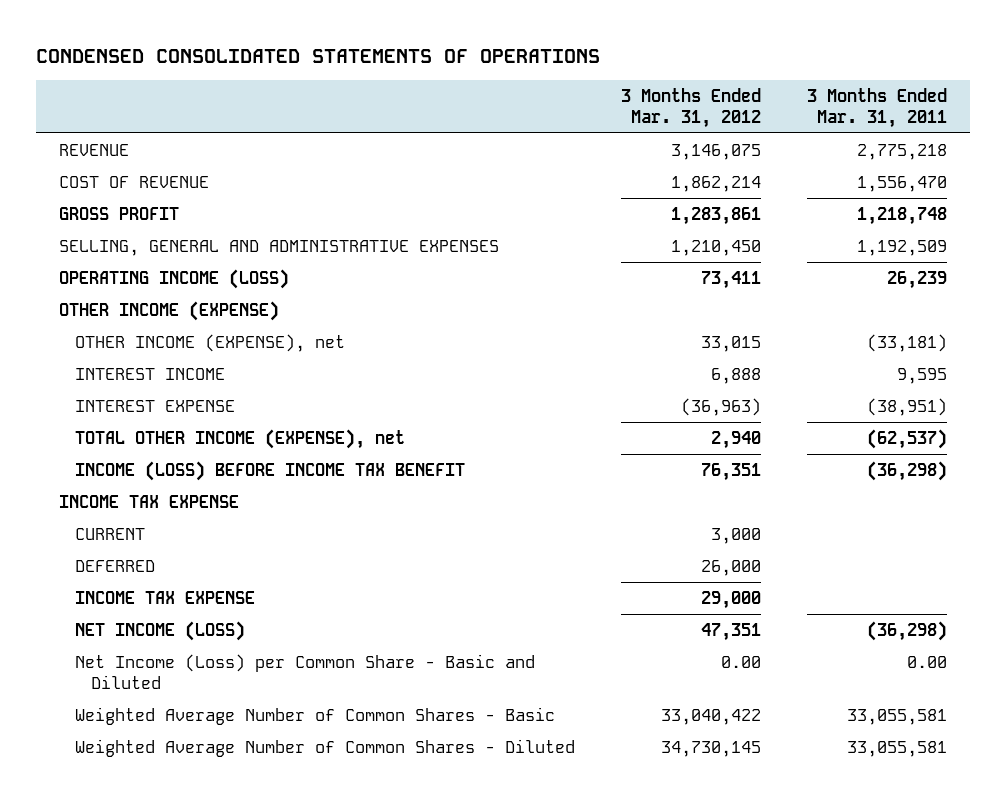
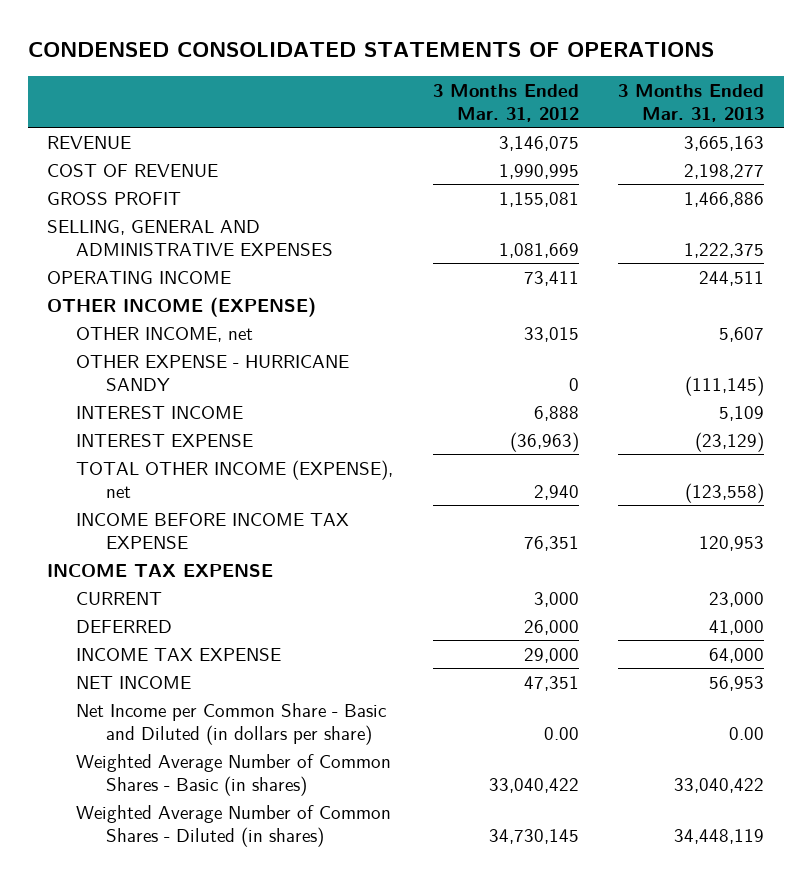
[807,88,948,128] 3 Months Ended Mar. 31, 2011 -> none
none -> [618,84,765,122] 3 Months Ended Mar. 31, 2013
[671,176,762,193] 1,862,214 -> [498,163,579,179] 1,990,995
[671,207,762,226] 1,283,861 -> [498,191,579,207] 1,155,081
[671,240,762,257] 1,210,450 -> [498,242,579,258] 1,081,669
[59,269,290,290] OPERATING INCOME (LOSS) -> [47,270,232,284] OPERATING INCOME
[75,334,346,353] OTHER INCOME (EXPENSE), net -> [76,326,254,342] OTHER INCOME, net
none -> [76,354,350,391] OTHER EXPENSE - HURRICANE SANDY
[75,461,466,482] INCOME (LOSS) BEFORE INCOME TAX BENEFIT -> [76,512,350,549] INCOME BEFORE INCOME TAX EXPENSE
[75,621,246,642] NET INCOME (LOSS) -> [76,675,192,689] NET INCOME
[75,654,536,689] Net Income (Loss) per Common Share - Basic and Diluted -> [76,702,387,745] Net Income per Common Share - Basic and Diluted (in dollars per share)
[75,707,556,726] Weighted Average Number of Common Shares - Basic -> [76,753,392,796] Weighted Average Number of Common Shares - Basic (in shares)
[75,739,576,758] Weighted Average Number of Common Shares - Diluted -> [76,804,392,847] Weighted Average Number of Common Shares - Diluted (in shares)

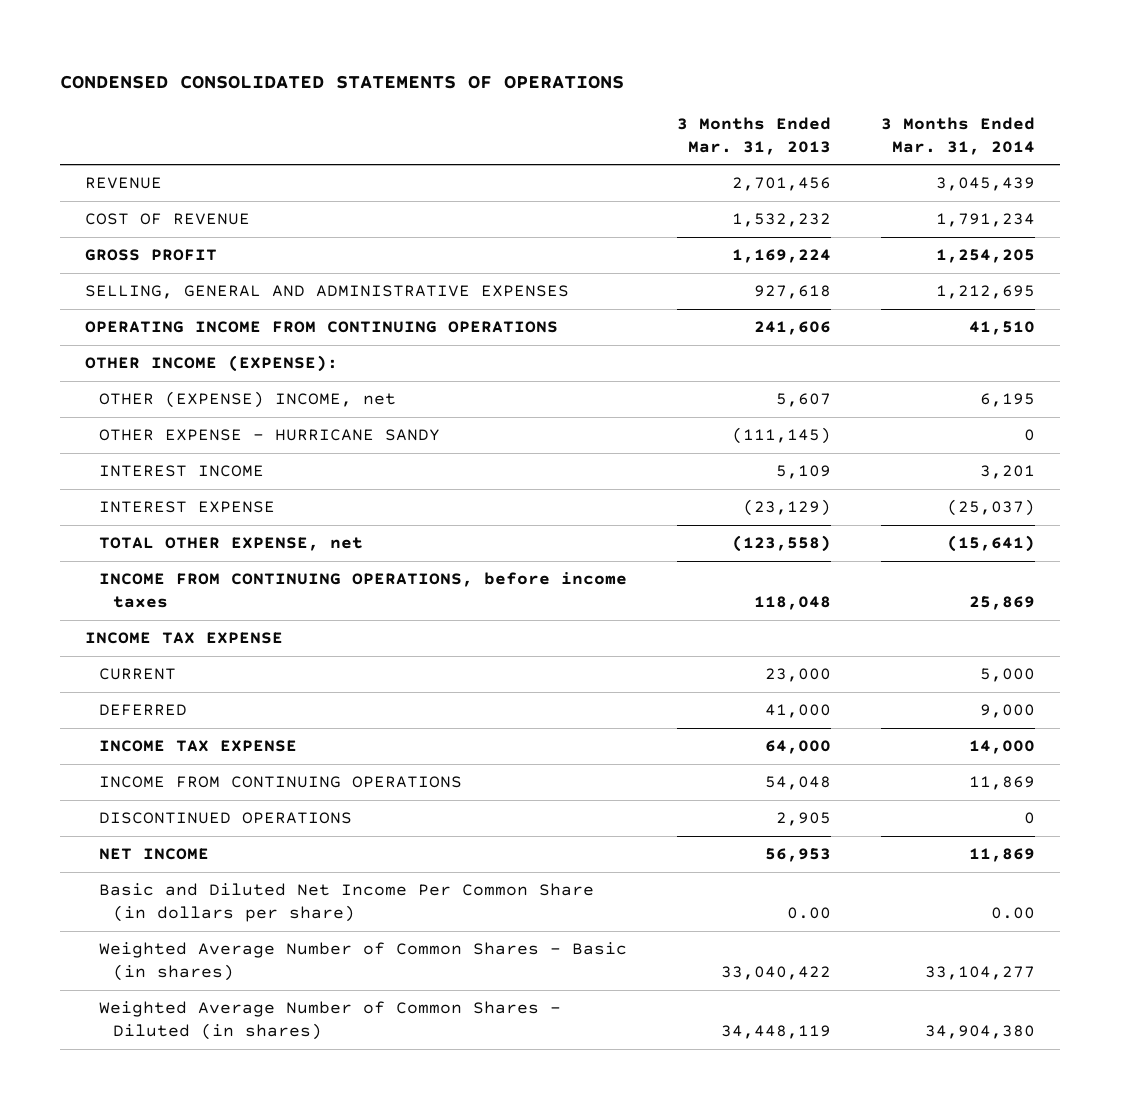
[432,84,579,122] 3 Months Ended Mar. 31, 2012 -> none
none -> [881,116,1036,155] 3 Months Ended Mar. 31, 2014
[684,135,765,151] 3,665,163 -> [732,177,832,192] 2,701,456
[684,163,765,179] 2,198,277 -> [732,213,832,228] 1,532,232
[684,191,765,207] 1,466,886 -> [732,249,832,264] 1,169,224
[684,242,765,258] 1,222,375 -> [754,285,832,300] 927,618
[47,270,232,284] OPERATING INCOME -> [85,321,559,334] OPERATING INCOME FROM CONTINUING OPERATIONS
[699,270,765,286] 244,511 -> [754,321,832,336] 241,606
[47,296,317,317] OTHER INCOME (EXPENSE) -> [85,355,339,373] OTHER INCOME (EXPENSE):
[76,326,254,342] OTHER INCOME, net -> [99,391,397,409] OTHER (EXPENSE) INCOME, net
[76,512,350,549] INCOME BEFORE INCOME TAX EXPENSE -> none
[76,459,394,498] TOTAL OTHER INCOME (EXPENSE), net -> [99,537,364,552] TOTAL OTHER EXPENSE, net
none -> [99,572,628,609] INCOME FROM CONTINUING OPERATIONS, before income taxes
none -> [99,776,463,789] INCOME FROM CONTINUING OPERATIONS
none -> [99,812,353,825] DISCONTINUED OPERATIONS
[76,702,387,745] Net Income per Common Share - Basic and Diluted (in dollars per share) -> [99,883,595,923] Basic and Diluted Net Income Per Common Share (in dollars per share)

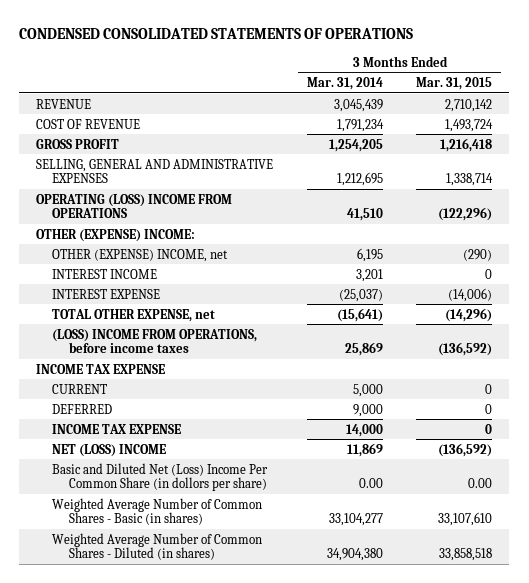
[677,116,832,155] 3 Months Ended Mar. 31, 2013 -> none
none -> [416,77,493,91] Mar. 31, 2015
[85,321,559,334] OPERATING INCOME FROM CONTINUING OPERATIONS -> [36,193,233,219] OPERATING (LOSS) INCOME FROM OPERATIONS
[85,355,339,373] OTHER INCOME (EXPENSE): -> [36,228,196,242] OTHER (EXPENSE) INCOME:
[99,429,441,442] OTHER EXPENSE - HURRICANE SANDY -> none
[99,572,628,609] INCOME FROM CONTINUING OPERATIONS, before income taxes -> [52,328,258,354] (LOSS) INCOME FROM OPERATIONS, before income taxes
[99,776,463,789] INCOME FROM CONTINUING OPERATIONS -> none
[99,812,353,825] DISCONTINUED OPERATIONS -> none
[99,848,210,861] NET INCOME -> [52,443,167,457] NET (LOSS) INCOME
[99,883,595,923] Basic and Diluted Net Income Per Common Share (in dollars per share) -> [52,462,269,492] Basic and Diluted Net (Loss) Income Per Common Share (in dollors per share)

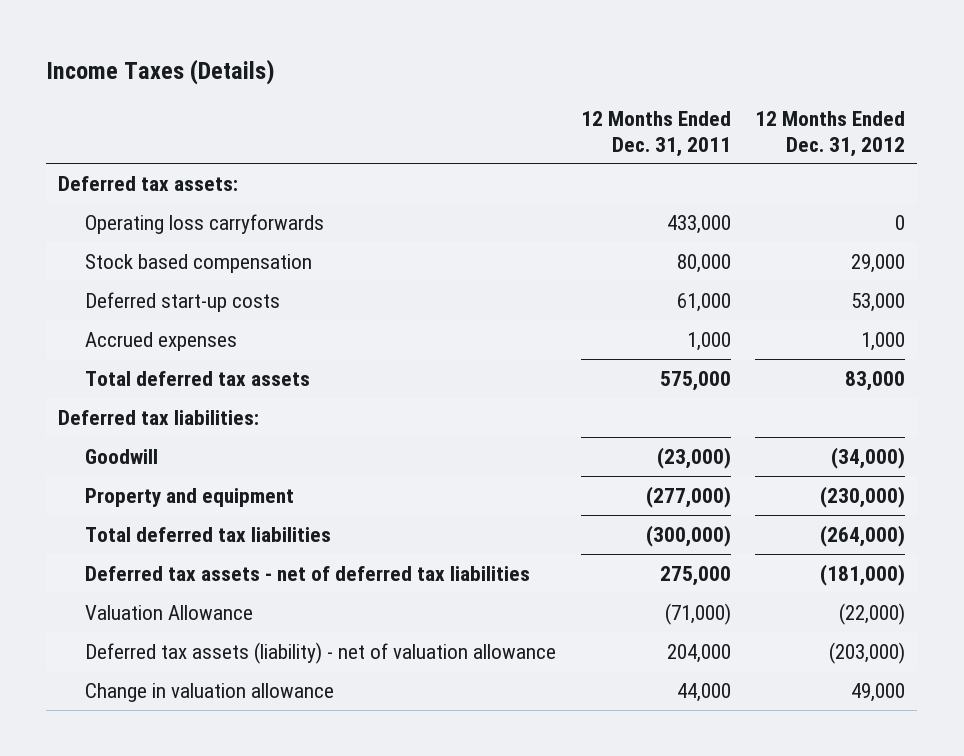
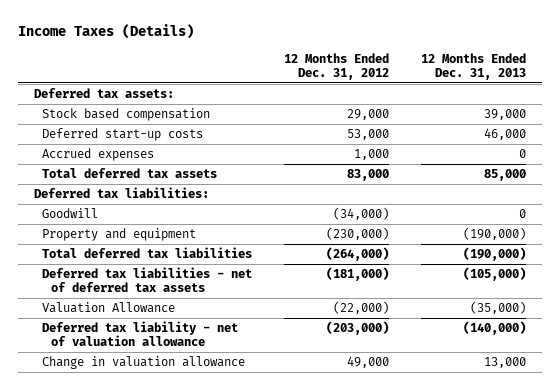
[580,111,731,157] 12 Months Ended Dec. 31, 2011 -> none
none -> [420,52,526,80] 12 Months Ended Dec. 31, 2013
[85,213,325,234] Operating loss carryforwards -> none
[85,565,531,581] Deferred tax assets - net of deferred tax liabilities -> [42,267,253,293] Deferred tax liabilities - net of deferred tax assets
[85,641,557,664] Deferred tax assets (liability) - net of valuation allowance -> [42,321,239,347] Deferred tax liability - net of valuation allowance

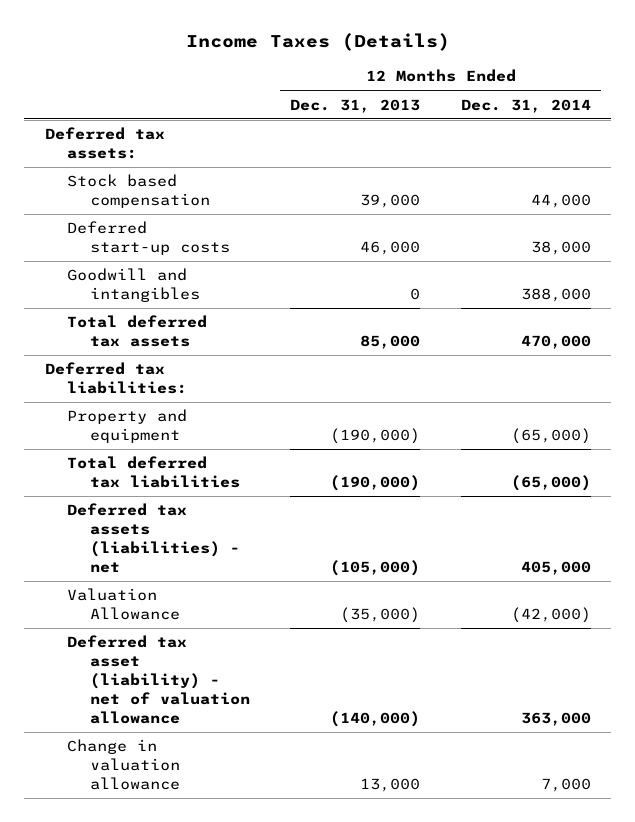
[284,52,390,80] 12 Months Ended Dec. 31, 2012 -> none
none -> [460,98,591,113] Dec. 31, 2014
[42,148,155,162] Accrued expenses -> [67,268,200,303] Goodwill and intangibles
[42,208,99,219] Goodwill -> none
[42,267,253,293] Deferred tax liabilities - net of deferred tax assets -> [67,503,240,574] Deferred tax assets (liabilities) - net
[42,321,239,347] Deferred tax liability - net of valuation allowance -> [67,635,250,724] Deferred tax asset (liability) - net of valuation allowance

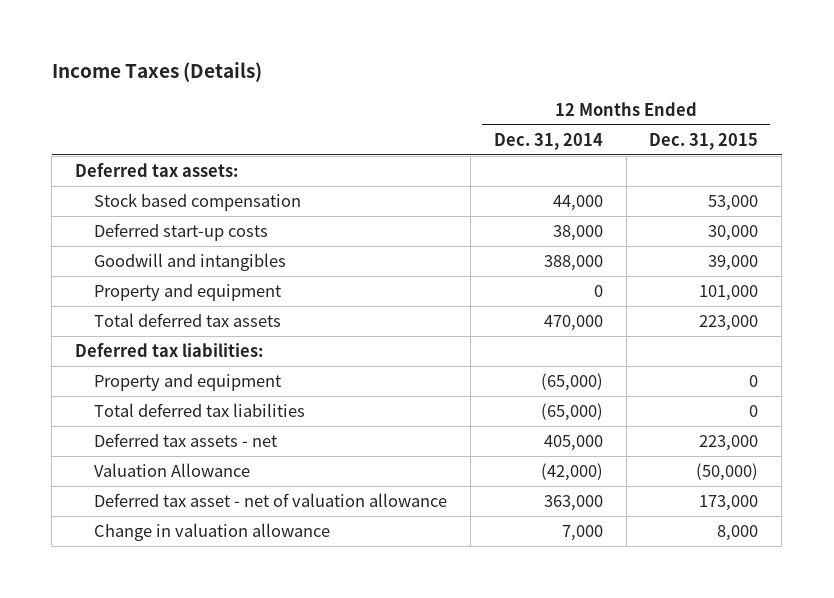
[290,98,421,113] Dec. 31, 2013 -> none
none -> [649,132,759,150] Dec. 31, 2015
none -> [93,284,281,302] Property and equipment
[67,503,240,574] Deferred tax assets (liabilities) - net -> [93,433,277,448] Deferred tax assets - net
[67,635,250,724] Deferred tax asset (liability) - net of valuation allowance -> [93,493,447,508] Deferred tax asset - net of valuation allowance

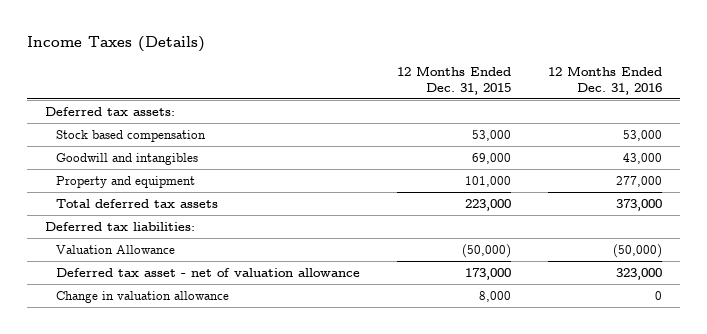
[493,132,603,150] Dec. 31, 2014 -> none
none -> [547,66,662,95] 12 Months Ended Dec. 31, 2016
[93,223,268,242] Deferred start-up costs -> none
[708,255,759,272] 39,000 -> [471,153,511,165] 69,000
[93,374,281,392] Property and equipment -> none
[93,403,305,418] Total deferred tax liabilities -> none
[93,433,277,448] Deferred tax assets - net -> none

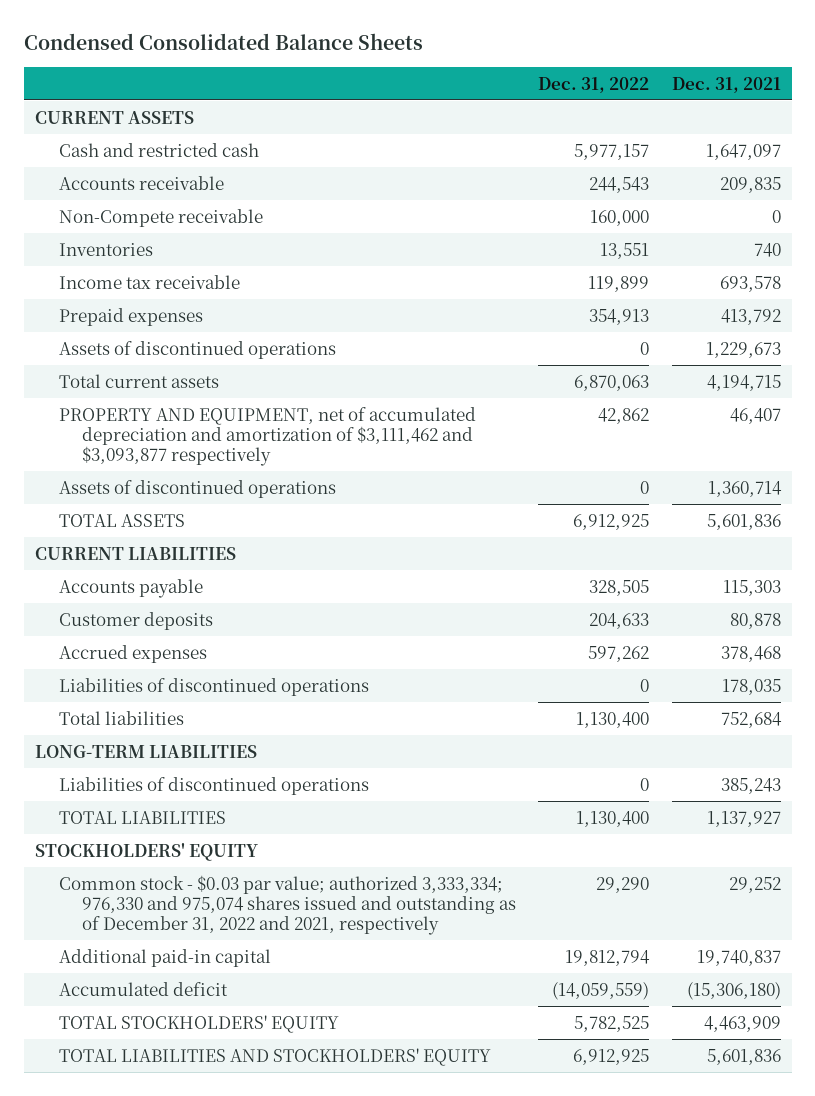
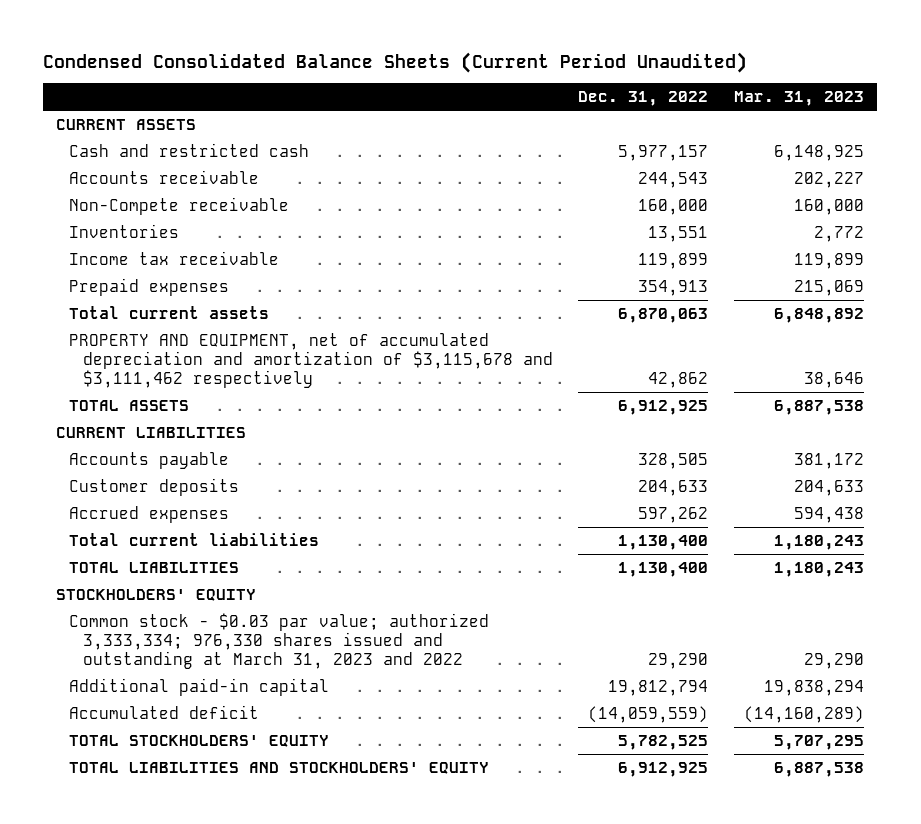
[23,33,423,51] Condensed Consolidated Balance Sheets -> [43,51,748,73] Condensed Consolidated Balance Sheets (Current Period Unaudited)
[671,76,781,93] Dec. 31, 2021 -> none
none -> [734,91,865,107] Mar. 31, 2023
[58,340,336,359] Assets of discontinued operations -> none
[58,479,336,498] Assets of discontinued operations -> none
[58,406,476,467] PROPERTY AND EQUIPMENT, net of accumulated depreciation and amortization of $3,111,462 and $3,093,877 respectively -> [69,332,553,388] PROPERTY AND EQUIPMENT, net of accumulated depreciation and amortization of $3,115,678 and $3,111,462 respectively
[58,677,369,696] Liabilities of discontinued operations -> none
[34,744,257,758] LONG-TERM LIABILITIES -> none
[58,776,369,795] Liabilities of discontinued operations -> none
[58,710,184,725] Total liabilities -> [69,532,320,546] Total current liabilities
[58,874,517,936] Common stock - $0.03 par value; authorized 3,333,334; 976,330 and 975,074 shares issued and outstanding as of December 31, 2022 and 2021, respectively -> [69,612,490,669] Common stock - $0.03 par value; authorized 3,333,334; 976,330 shares issued and outstanding at March 31, 2023 and 2022

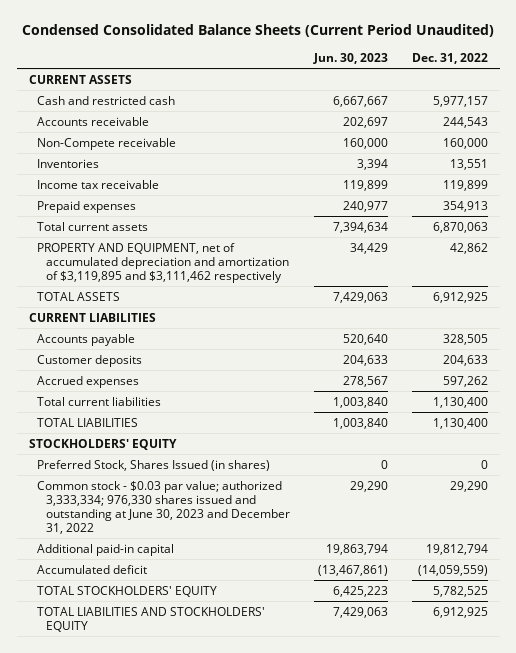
[734,91,865,107] Mar. 31, 2023 -> none
none -> [312,53,388,65] Jun. 30, 2023
[69,332,553,388] PROPERTY AND EQUIPMENT, net of accumulated depreciation and amortization of $3,115,678 and $3,111,462 respectively -> [37,242,290,283] PROPERTY AND EQUIPMENT, net of accumulated depreciation and amortization of $3,119,895 and $3,111,462 respectively
none -> [37,459,271,471] Preferred Stock, Shares Issued (in shares)
[69,612,490,669] Common stock - $0.03 par value; authorized 3,333,334; 976,330 shares issued and outstanding at March 31, 2023 and 2022 -> [37,480,291,534] Common stock - $0.03 par value; authorized 3,333,334; 976,330 shares issued and outstanding at June 30, 2023 and December 31, 2022

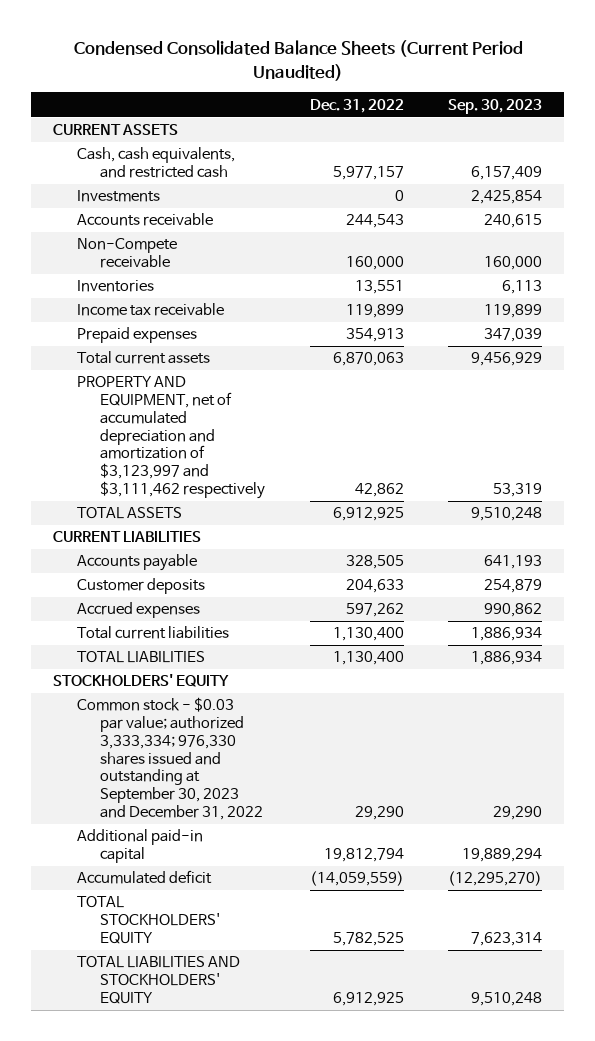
[312,53,388,65] Jun. 30, 2023 -> none
none -> [448,98,543,114] Sep. 30, 2023
[37,95,176,105] Cash and restricted cash -> [76,147,235,179] Cash, cash equivalents, and restricted cash
none -> [76,190,160,203] Investments
[37,242,290,283] PROPERTY AND EQUIPMENT, net of accumulated depreciation and amortization of $3,119,895 and $3,111,462 respectively -> [76,376,266,499] PROPERTY AND EQUIPMENT, net of accumulated depreciation and amortization of $3,123,997 and $3,111,462 respectively
[37,459,271,471] Preferred Stock, Shares Issued (in shares) -> none
[37,480,291,534] Common stock - $0.03 par value; authorized 3,333,334; 976,330 shares issued and outstanding at June 30, 2023 and December 31, 2022 -> [76,697,264,820] Common stock - $0.03 par value; authorized 3,333,334; 976,330 shares issued and outstanding at September 30, 2023 and December 31, 2022

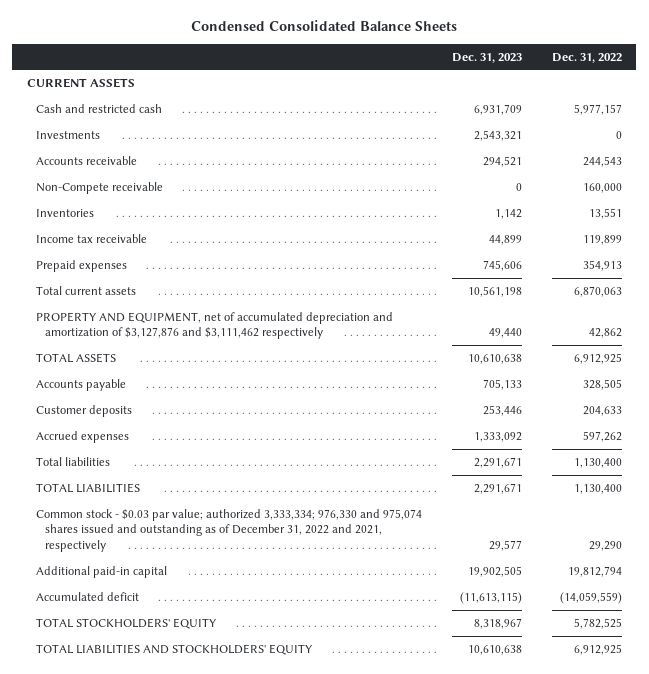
[73,40,523,81] Condensed Consolidated Balance Sheets (Current Period Unaudited) -> [191,20,458,32] Condensed Consolidated Balance Sheets
[448,98,543,114] Sep. 30, 2023 -> none
none -> [451,52,522,63] Dec. 31, 2023
[76,147,235,179] Cash, cash equivalents, and restricted cash -> [35,103,162,113] Cash and restricted cash
[76,376,266,499] PROPERTY AND EQUIPMENT, net of accumulated depreciation and amortization of $3,123,997 and $3,111,462 respectively -> [35,311,393,340] PROPERTY AND EQUIPMENT, net of accumulated depreciation and amortization of $3,127,876 and $3,111,462 respectively
[53,531,202,543] CURRENT LIABILITIES -> none
[76,626,229,640] Total current liabilities -> [35,456,110,466] Total liabilities
[53,674,230,688] STOCKHOLDERS' EQUITY -> none
[76,697,264,820] Common stock - $0.03 par value; authorized 3,333,334; 976,330 shares issued and outstanding at September 30, 2023 and December 31, 2022 -> [35,508,422,553] Common stock - $0.03 par value; authorized 3,333,334; 976,330 and 975,074 shares issued and outstanding as of December 31, 2022 and 2021, respectively

